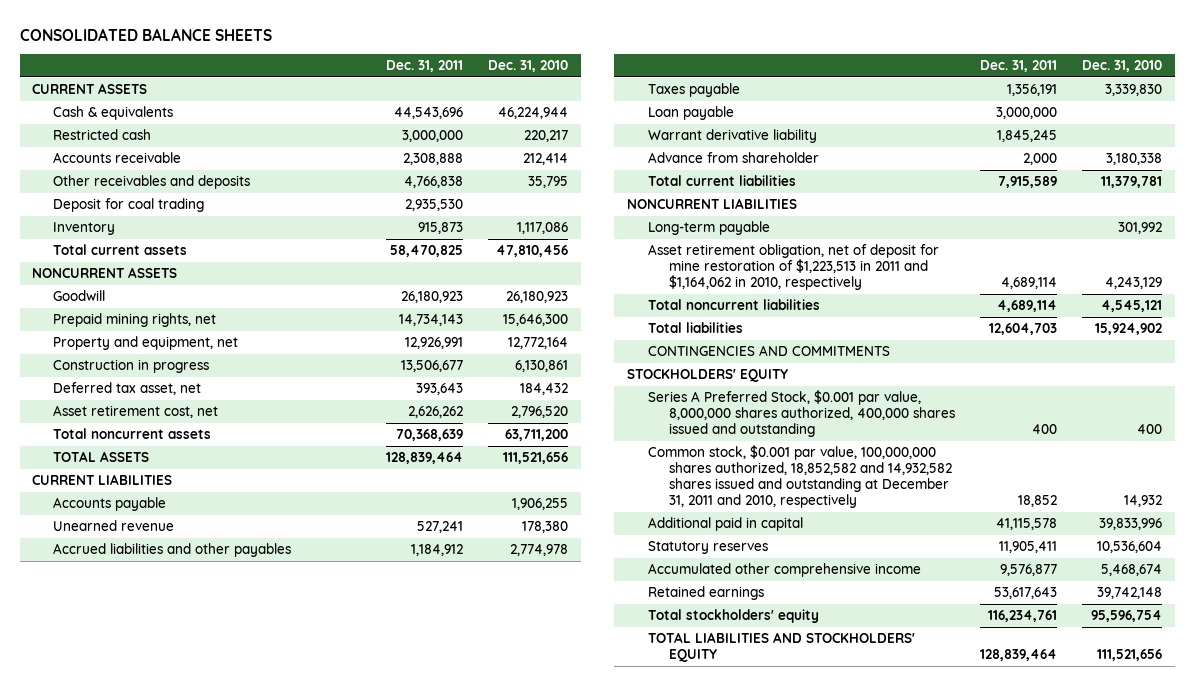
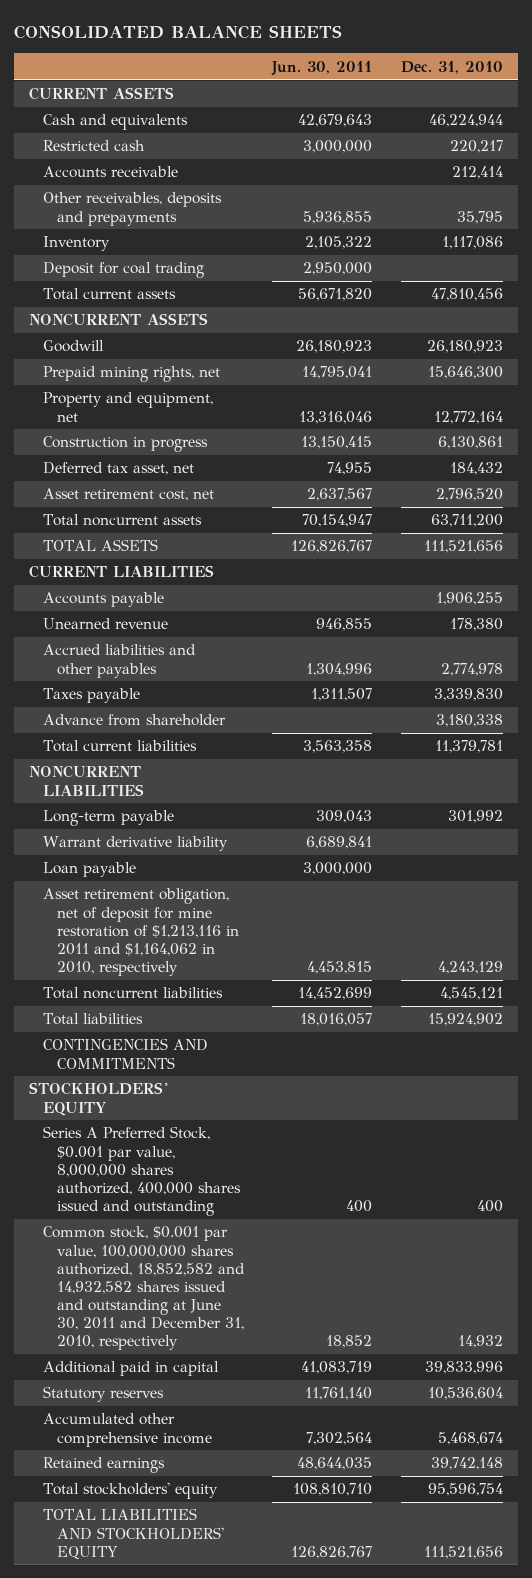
[385,60,463,73] Dec. 31, 2011 -> none
none -> [271,60,373,76] Jun. 30, 2011
[53,106,174,121] Cash & equivalents -> [42,114,188,131] Cash and equivalents
[53,175,251,190] Other receivables and deposits -> [42,192,222,226] Other receivables, deposits and prepayments
[53,198,205,213] Deposit for coal trading -> [42,262,204,279] Deposit for coal trading
[647,129,817,144] Warrant derivative liability -> [42,836,228,852] Warrant derivative liability
[647,106,734,121] Loan payable -> [42,862,136,878] Loan payable
[647,244,939,291] Asset retirement obligation, net of deposit for mine restoration of $1,223,513 in 2011 and $1,164,062 in 2010, respectively -> [42,888,239,976] Asset retirement obligation, net of deposit for mine restoration of $1,213,116 in 2011 and $1,164,062 in 2010, respectively
[647,445,952,509] Common stock, $0.001 par value, 100,000,000 shares authorized, 18,852,582 and 14,932,582 shares issued and outstanding at December 31, 2011 and 2010, respectively -> [42,1226,245,1350] Common stock, $0.001 par value, 100,000,000 shares authorized, 18,852,582 and 14,932,582 shares issued and outstanding at June 30, 2011 and December 31, 2010, respectively

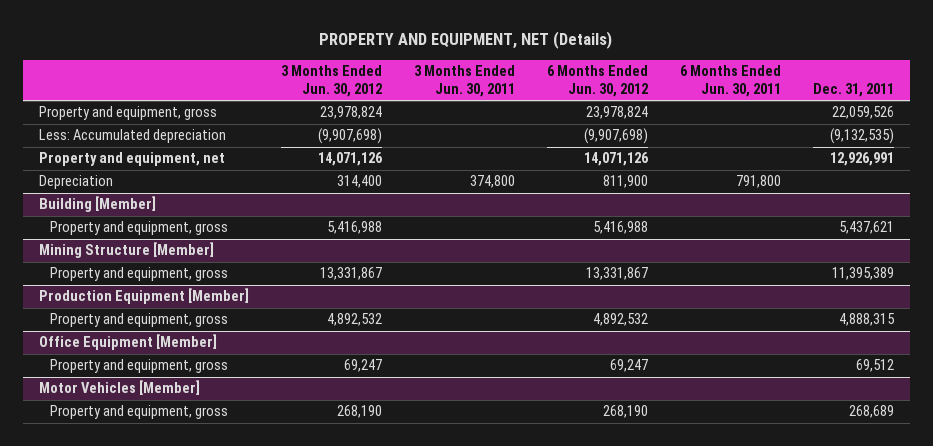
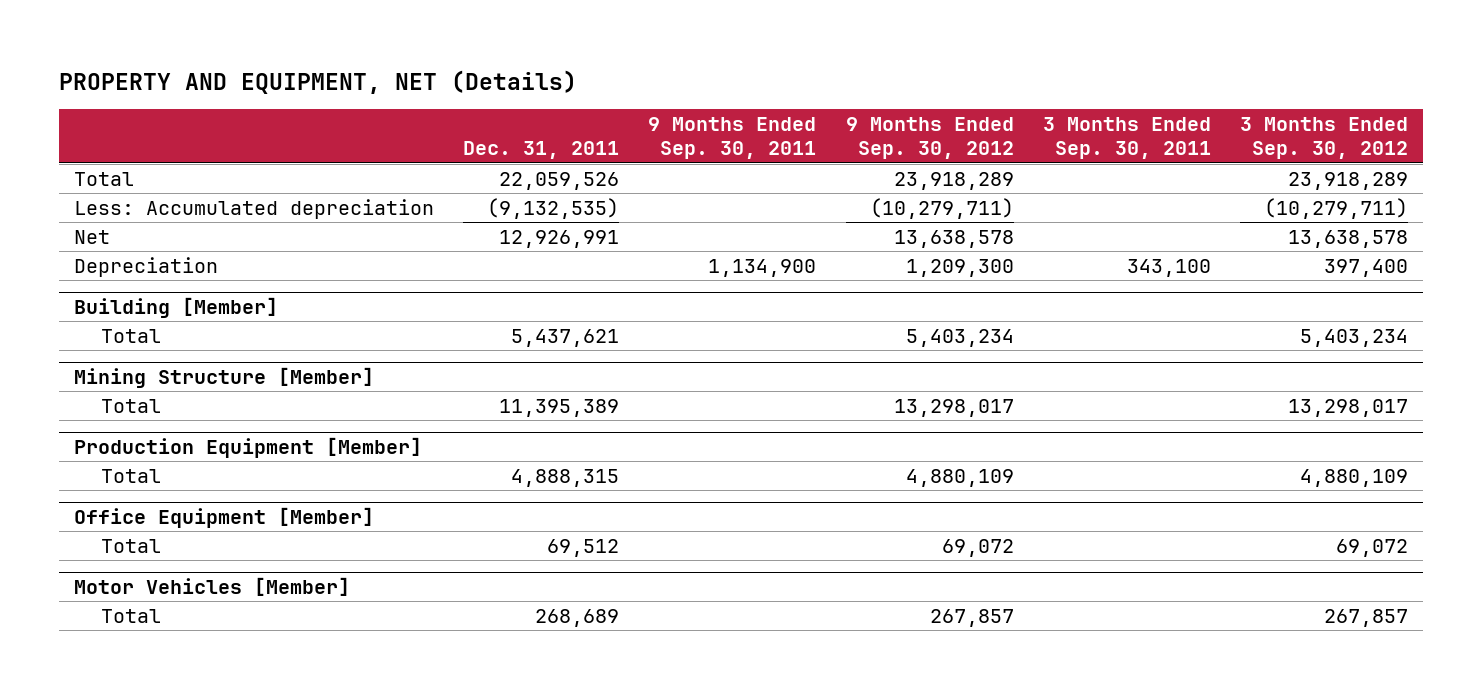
[281,65,383,97] 3 Months Ended Jun. 30, 2012 -> none
[413,65,515,97] 3 Months Ended Jun. 30, 2011 -> none
[546,65,648,97] 6 Months Ended Jun. 30, 2012 -> none
[679,65,781,97] 6 Months Ended Jun. 30, 2011 -> none
none -> [648,116,817,160] 9 Months Ended Sep. 30, 2011
none -> [845,116,1014,160] 9 Months Ended Sep. 30, 2012
none -> [1042,116,1211,160] 3 Months Ended Sep. 30, 2011
none -> [1240,116,1409,160] 3 Months Ended Sep. 30, 2012
[39,106,218,121] Property and equipment, gross -> [74,171,135,186] Total
[39,152,226,167] Property and equipment, net -> [74,229,111,244] Net
[50,221,229,236] Property and equipment, gross -> [100,328,161,343] Total
[50,267,229,282] Property and equipment, gross -> [100,398,161,413] Total
[50,313,229,328] Property and equipment, gross -> [100,468,161,483] Total
[50,359,229,374] Property and equipment, gross -> [100,538,161,553] Total
[50,405,229,420] Property and equipment, gross -> [100,608,161,623] Total

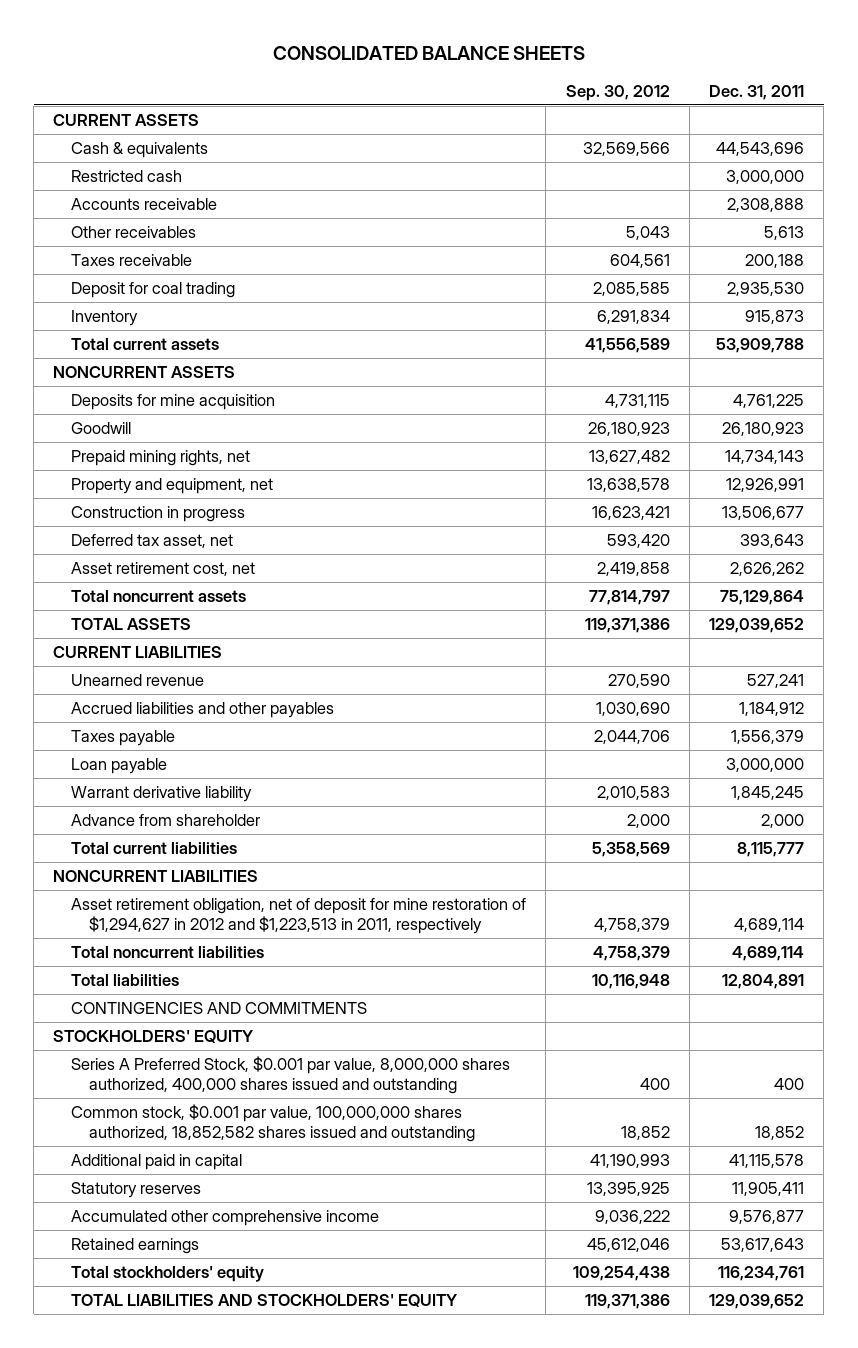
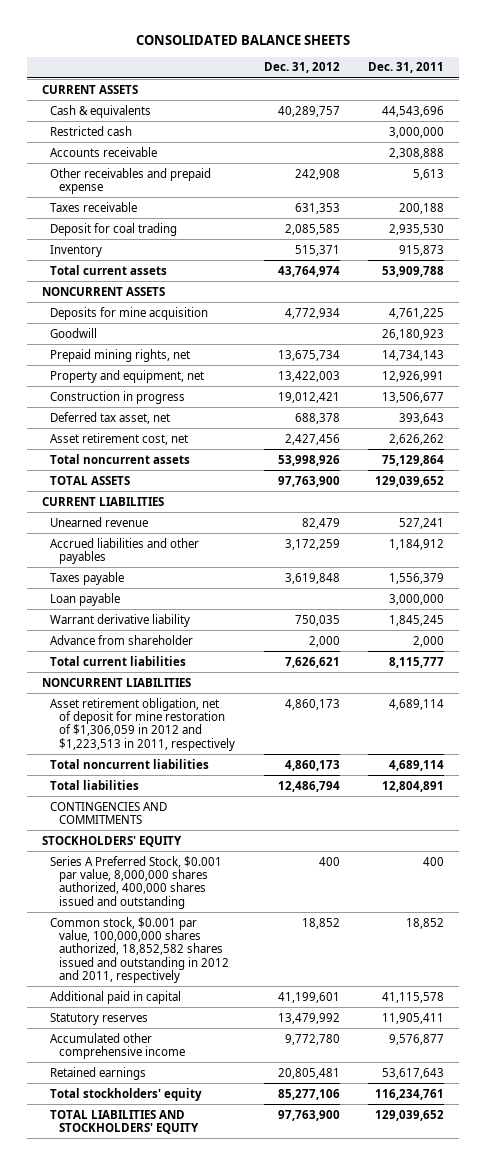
[565,84,670,101] Sep. 30, 2012 -> none
none -> [263,62,340,74] Dec. 31, 2012
[71,226,197,239] Other receivables -> [50,167,212,194] Other receivables and prepaid expense
[71,898,527,935] Asset retirement obligation, net of deposit for mine restoration of $1,294,627 in 2012 and $1,223,513 in 2011, respectively -> [50,697,236,751] Asset retirement obligation, net of deposit for mine restoration of $1,306,059 in 2012 and $1,223,513 in 2011, respectively
[71,1104,475,1143] Common stock, $0.001 par value, 100,000,000 shares authorized, 18,852,582 shares issued and outstanding -> [50,916,230,983] Common stock, $0.001 par value, 100,000,000 shares authorized, 18,852,582 shares issued and outstanding in 2012 and 2011, respectively

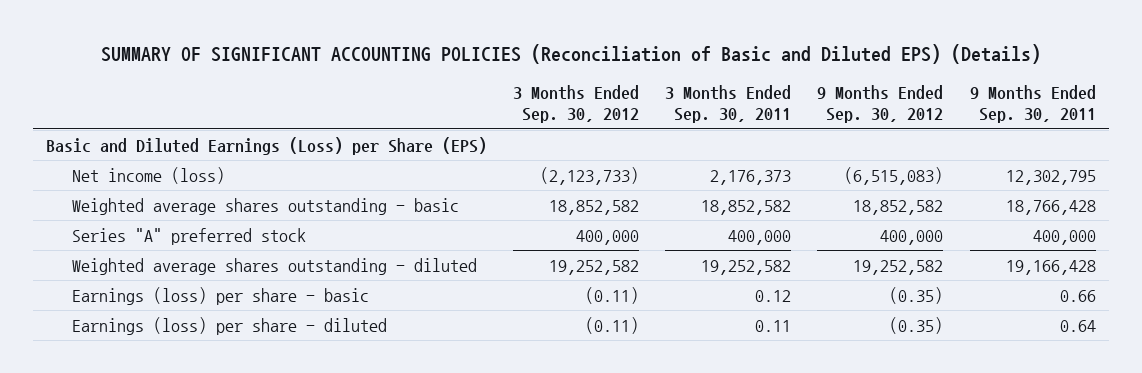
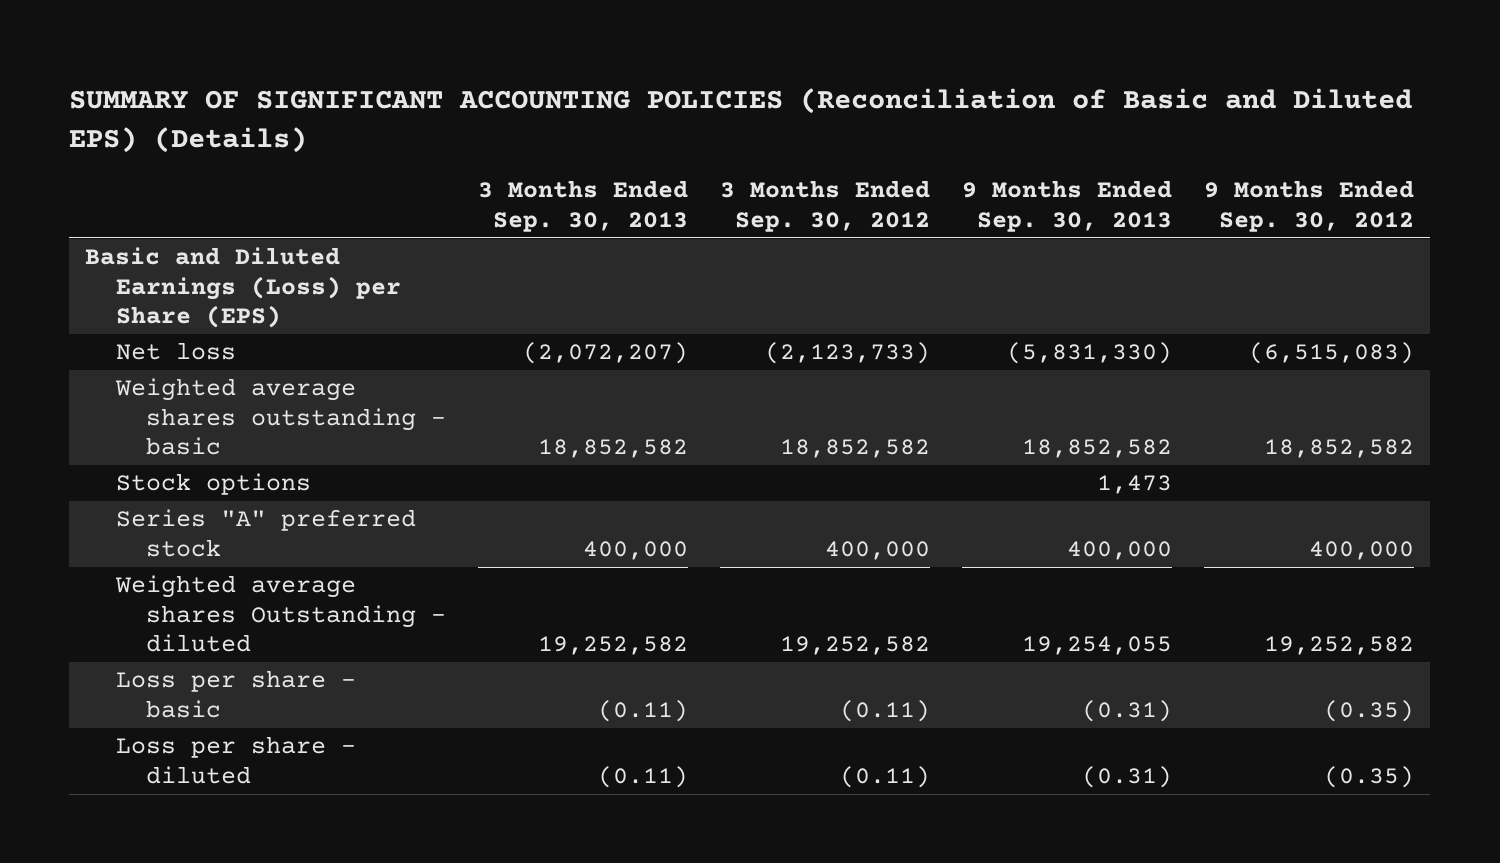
[665,84,792,124] 3 Months Ended Sep. 30, 2011 -> none
[969,84,1096,124] 9 Months Ended Sep. 30, 2011 -> none
none -> [478,180,689,232] 3 Months Ended Sep. 30, 2013
none -> [962,180,1173,232] 9 Months Ended Sep. 30, 2013
[72,166,226,184] Net income (loss) -> [115,342,236,361] Net loss
none -> [115,473,311,496] Stock options
[72,257,478,275] Weighted average shares outstanding - diluted -> [114,575,447,653] Weighted average shares Outstanding - diluted
[72,286,370,305] Earnings (loss) per share - basic -> [115,670,356,718] Loss per share - basic
[72,316,388,335] Earnings (loss) per share - diluted -> [115,736,356,784] Loss per share - diluted

